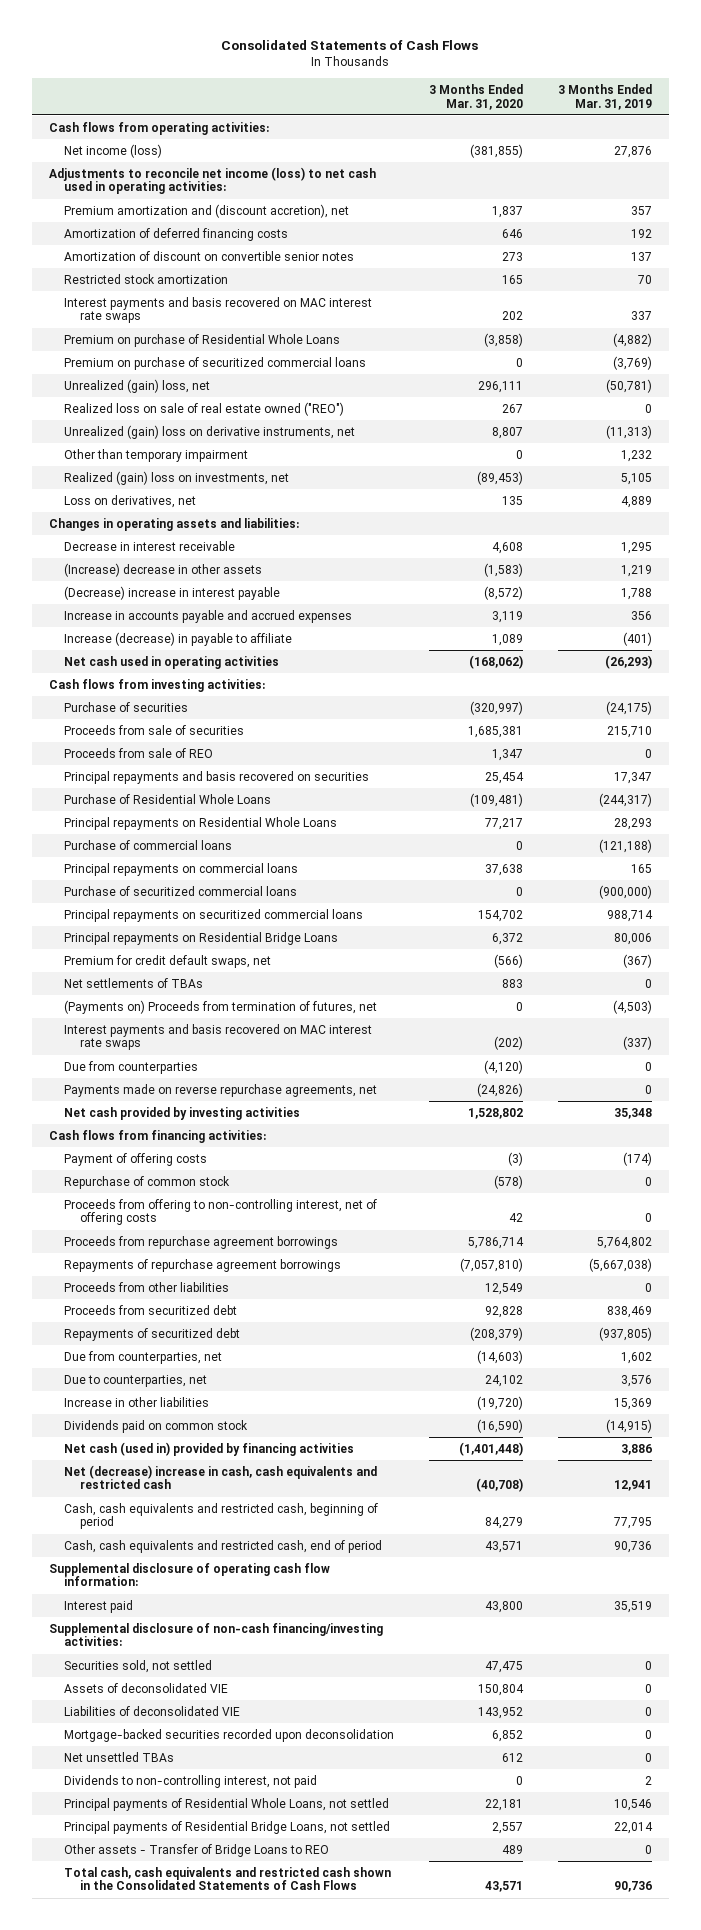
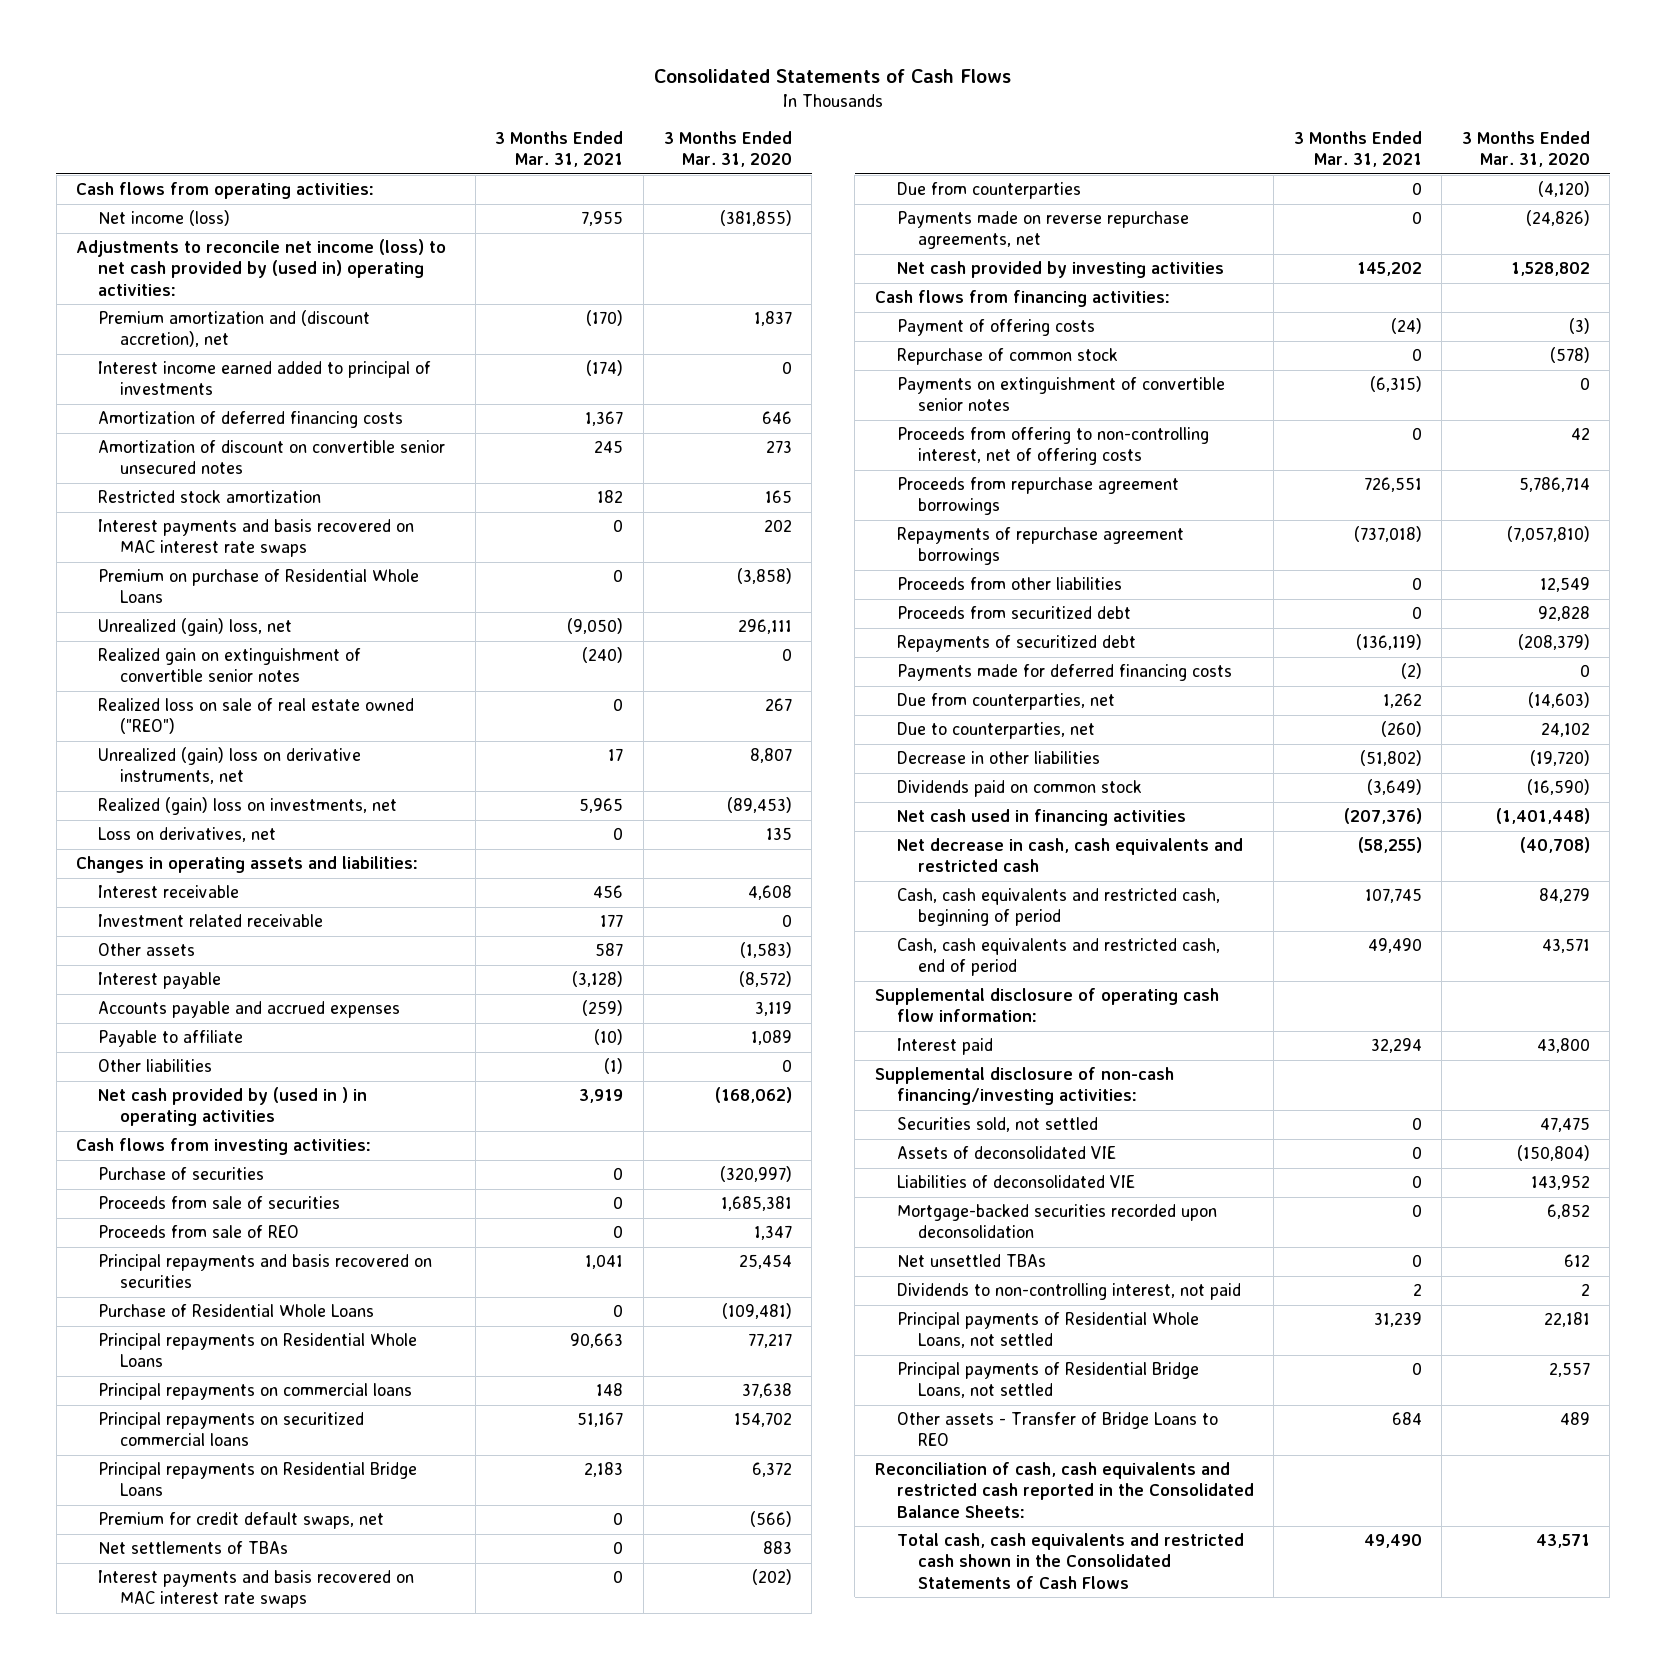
[557,83,652,110] 3 Months Ended Mar. 31, 2019 -> none
none -> [495,130,624,168] 3 Months Ended Mar. 31, 2021
[49,166,377,195] Adjustments to reconcile net income (loss) to net cash used in operating activities: -> [76,239,447,296] Adjustments to reconcile net income (loss) to net cash provided by (used in) operating activities:
none -> [98,361,432,396] Interest income earned added to principal of investments
[64,250,355,261] Amortization of discount on convertible senior notes -> [98,440,446,475] Amortization of discount on convertible senior unsecured notes
[64,356,367,370] Premium on purchase of securitized commercial loans -> none
none -> [98,648,362,683] Realized gain on extinguishment of convertible senior notes
[64,448,249,462] Other than temporary impairment -> none
[64,540,236,551] Decrease in interest receivable -> [98,885,240,899] Interest receivable
none -> [98,914,324,928] Investment related receivable
[64,562,263,577] (Increase) decrease in other assets -> [98,943,196,957] Other assets
[64,585,281,600] (Decrease) increase in interest payable -> [98,972,222,990] Interest payable
[64,609,353,623] Increase in accounts payable and accrued expenses -> [98,1001,401,1019] Accounts payable and accrued expenses
[64,631,293,646] Increase (decrease) in payable to affiliate -> [98,1030,244,1048] Payable to affiliate
none -> [98,1059,213,1073] Other liabilities
[64,655,280,669] Net cash used in operating activities -> [98,1087,368,1127] Net cash provided by (used in ) in operating activities
[64,839,233,850] Purchase of commercial loans -> none
[64,885,298,896] Purchase of securitized commercial loans -> none
[64,999,378,1014] (Payments on) Proceeds from termination of futures, net -> none
none -> [896,377,1225,412] Payments on extinguishment of convertible senior notes
none -> [896,664,1232,682] Payments made for deferred financing costs
[64,1396,210,1407] Increase in other liabilities -> [896,751,1100,765] Decrease in other liabilities
[64,1441,355,1456] Net cash (used in) provided by financing activities -> [896,809,1186,827] Net cash used in financing activities
[64,1464,378,1490] Net (decrease) increase in cash, cash equivalents and restricted cash -> [896,838,1243,873] Net decrease in cash, cash equivalents and restricted cash
[478,1683,525,1696] 150,804 -> [1516,1145,1590,1162] (150,804)
[516,1775,524,1785] 0 -> [1580,1283,1590,1297] 2
none -> [874,1462,1254,1518] Reconciliation of cash, cash equivalents and restricted cash reported in the Consolidated Balance Sheets:

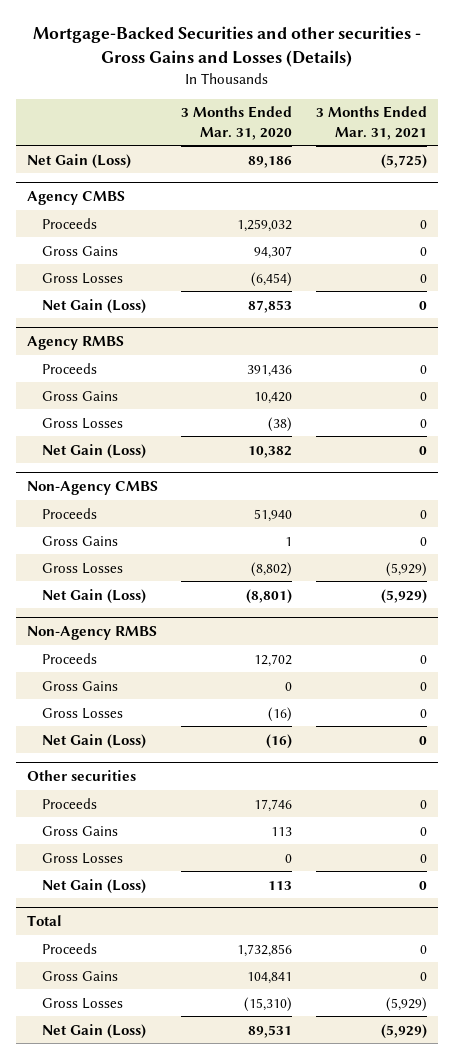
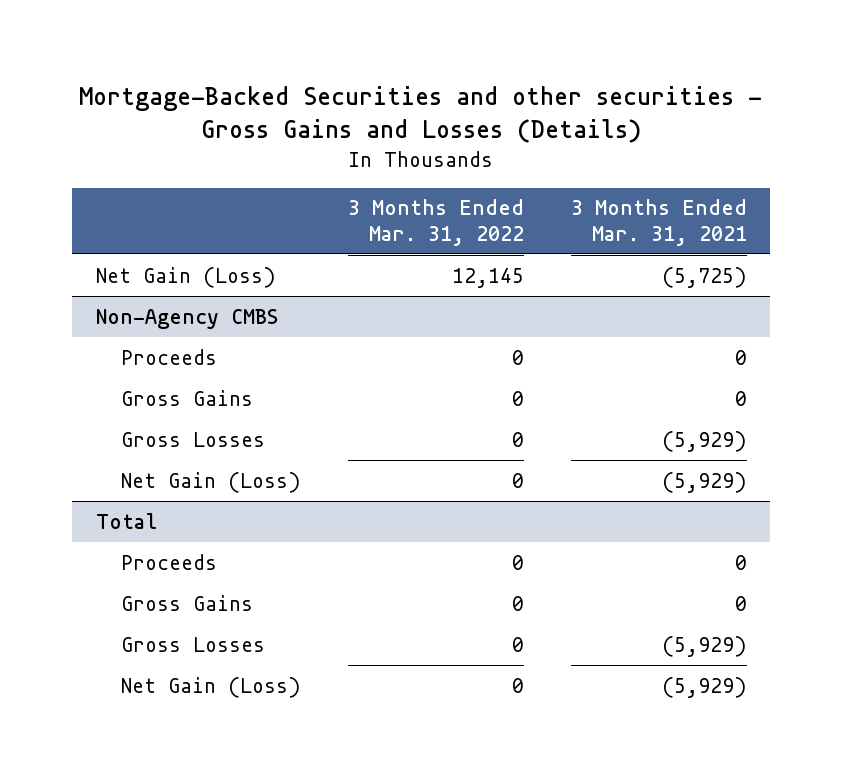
[181,106,293,140] 3 Months Ended Mar. 31, 2020 -> none
none -> [347,199,524,246] 3 Months Ended Mar. 31, 2022
[27,191,126,206] Agency CMBS -> none
[41,217,97,229] Proceeds -> none
[41,245,118,256] Gross Gains -> none
[41,272,123,284] Gross Losses -> none
[41,298,146,314] Net Gain (Loss) -> none
[27,336,125,351] Agency RMBS -> none
[41,362,97,374] Proceeds -> none
[41,390,118,401] Gross Gains -> none
[41,417,123,429] Gross Losses -> none
[41,443,146,459] Net Gain (Loss) -> none
[27,626,158,641] Non-Agency RMBS -> none
[41,652,97,664] Proceeds -> none
[41,680,118,691] Gross Gains -> none
[41,707,123,719] Gross Losses -> none
[41,733,146,749] Net Gain (Loss) -> none
[27,770,137,782] Other securities -> none
[41,797,97,809] Proceeds -> none
[41,825,118,836] Gross Gains -> none
[41,852,123,864] Gross Losses -> none
[41,878,146,894] Net Gain (Loss) -> none

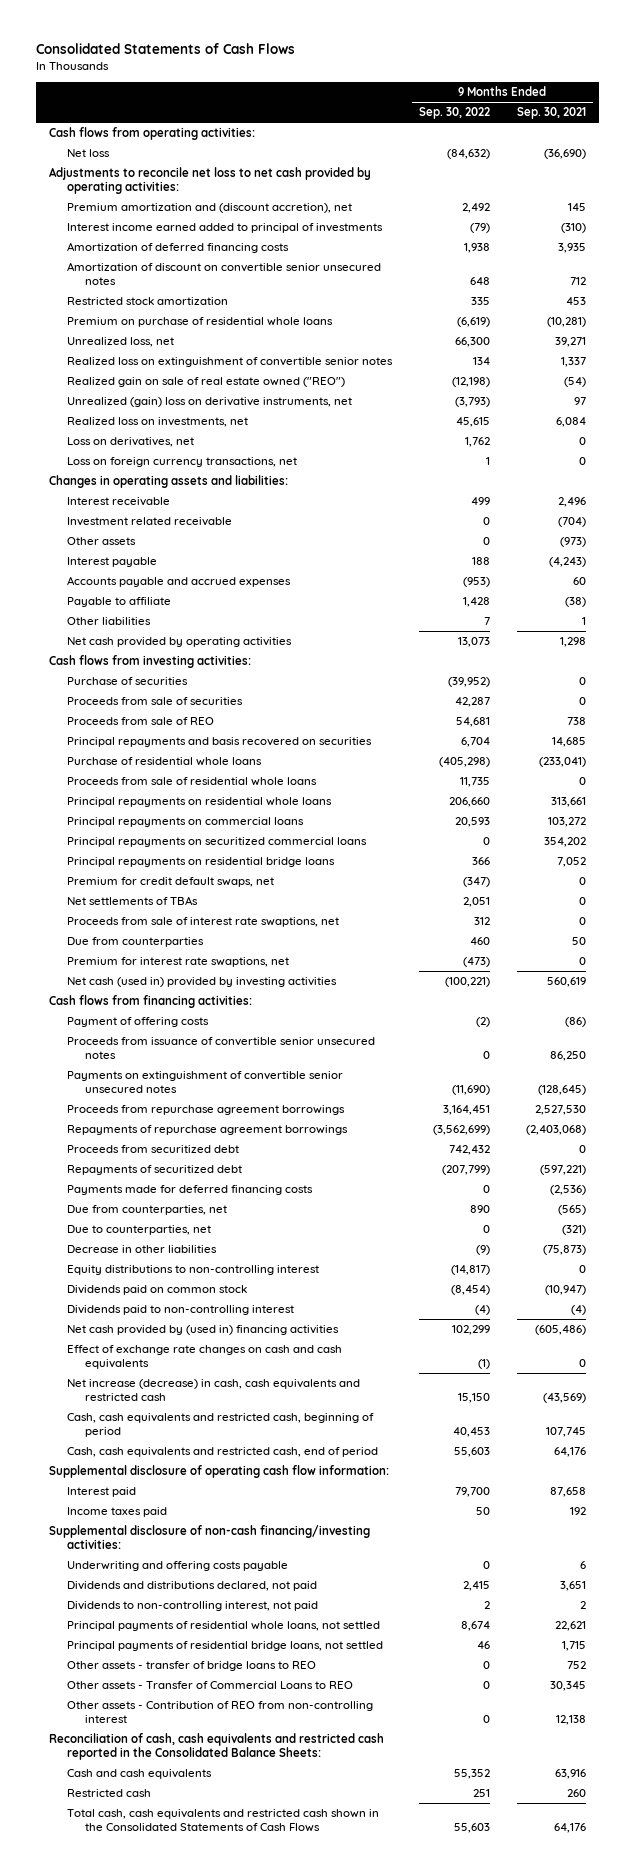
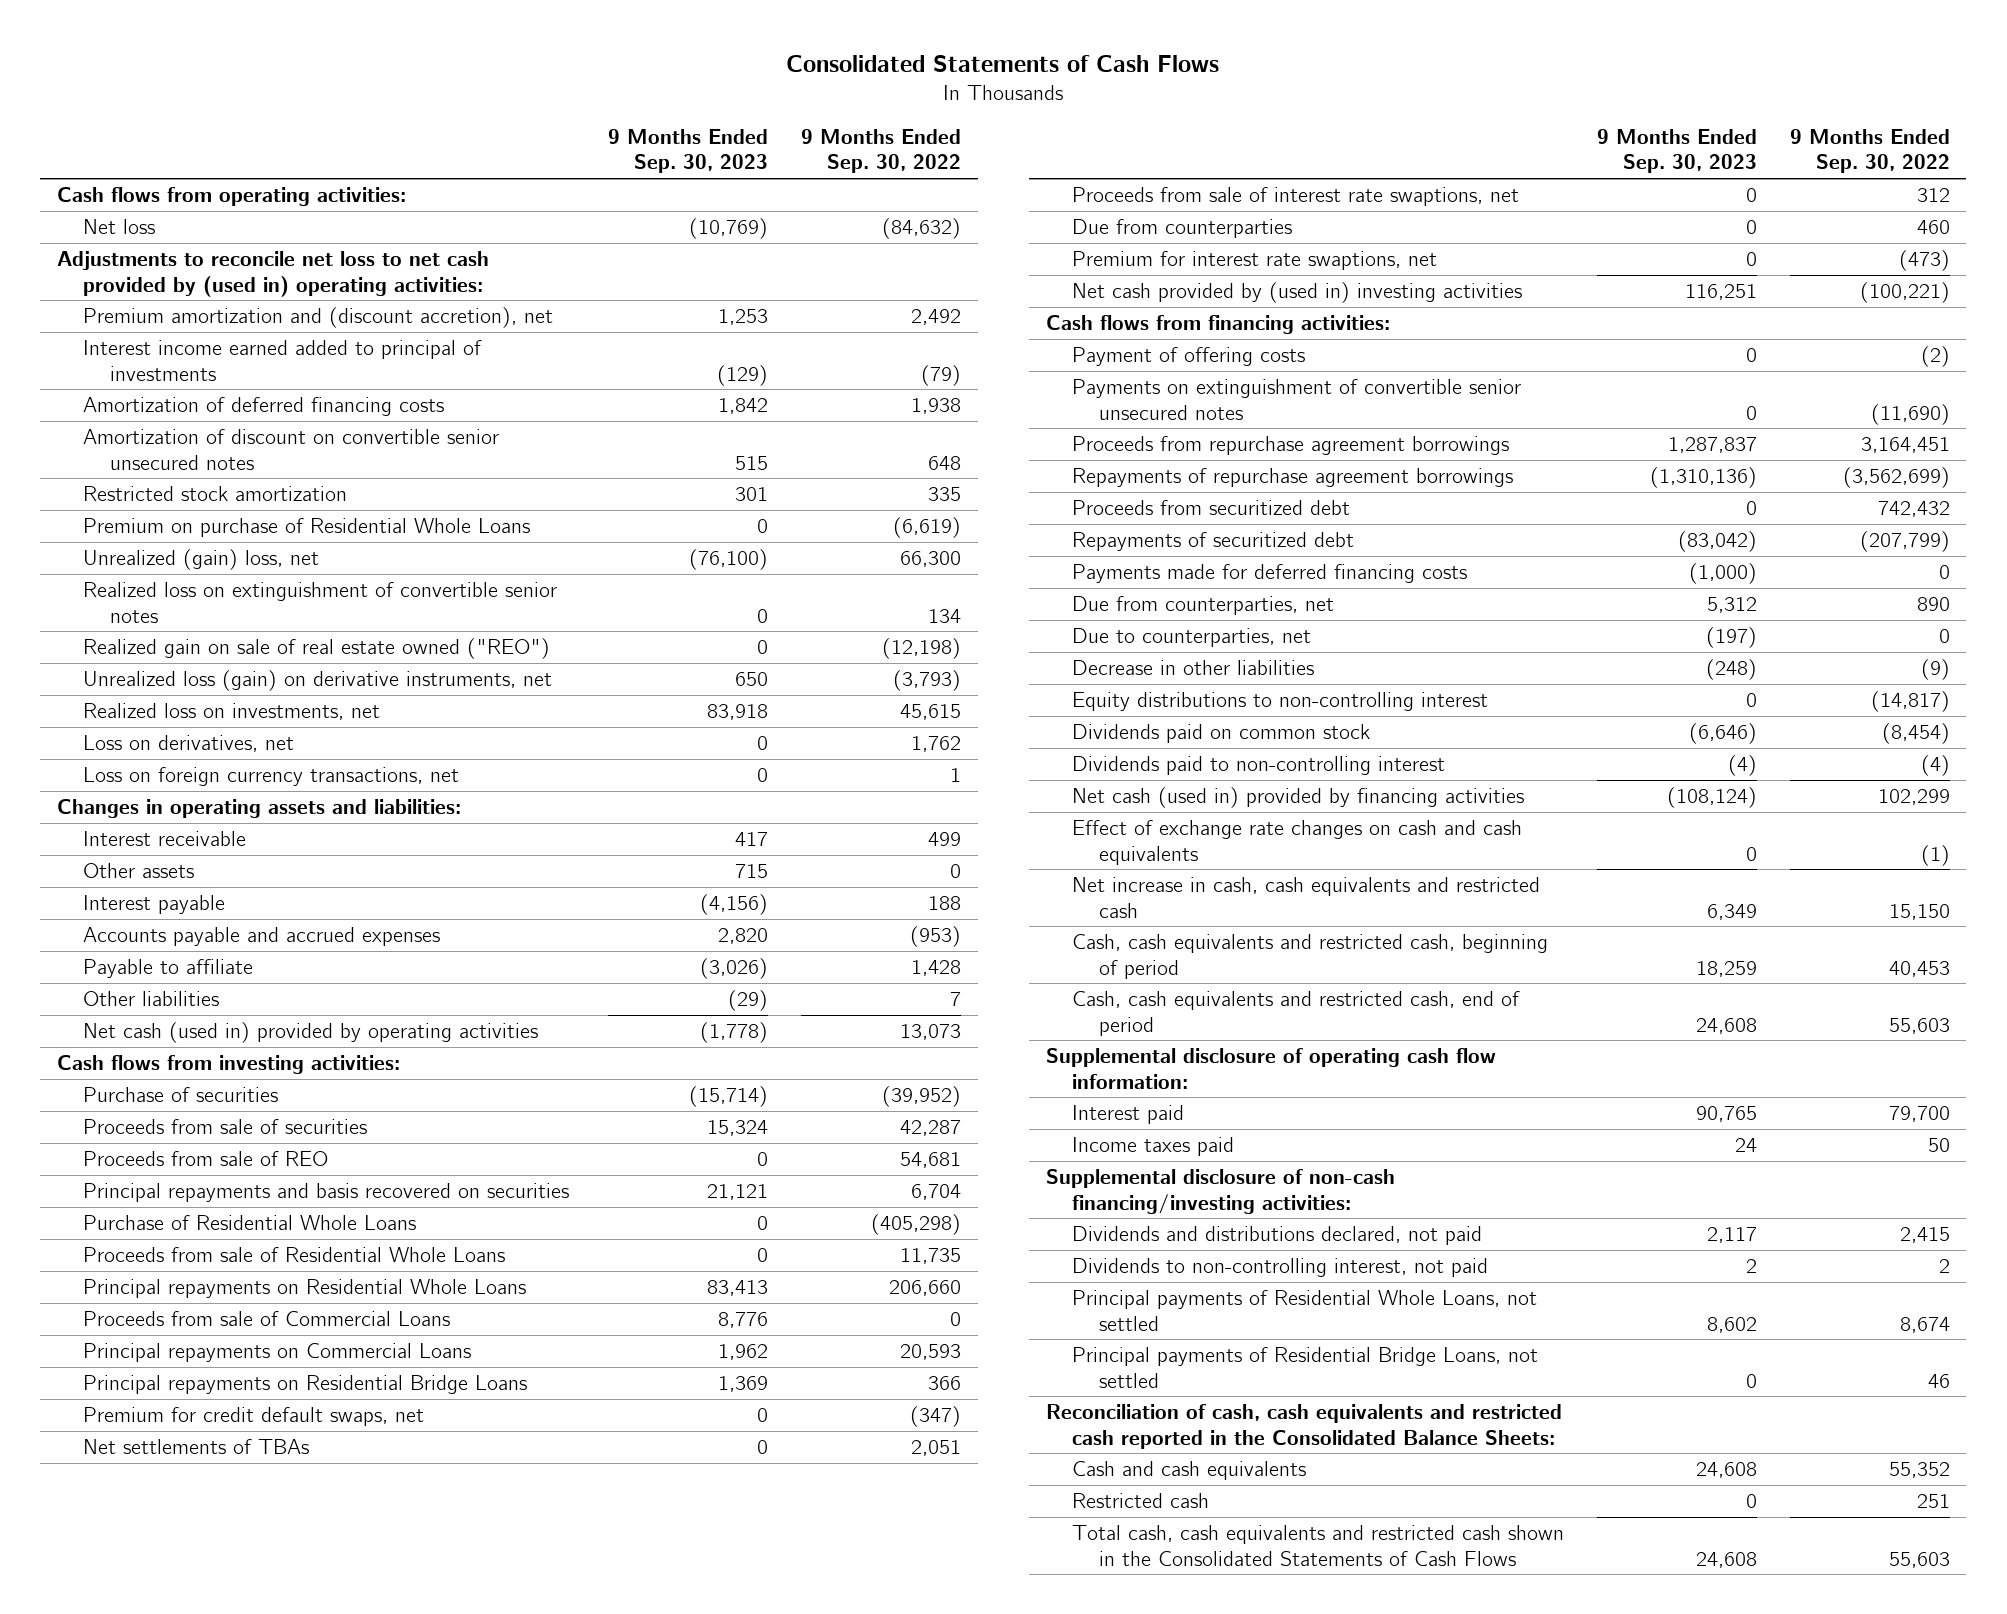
[516,107,586,120] Sep. 30, 2021 -> none
none -> [608,129,769,174] 9 Months Ended Sep. 30, 2023
[49,167,372,195] Adjustments to reconcile net loss to net cash provided by operating activities: -> [56,251,489,297] Adjustments to reconcile net loss to net cash provided by (used in) operating activities:
[66,317,333,328] Premium on purchase of residential whole loans -> [83,518,531,538] Premium on purchase of Residential Whole Loans
[66,337,174,348] Unrealized loss, net -> [83,549,320,571] Unrealized (gain) loss, net
[66,397,352,408] Unrealized (gain) loss on derivative instruments, net -> [83,670,553,692] Unrealized loss (gain) on derivative instruments, net
[66,517,232,527] Investment related receivable -> none
[66,637,292,648] Net cash provided by operating activities -> [83,1022,539,1044] Net cash (used in) provided by operating activities
[66,837,367,848] Principal repayments on securitized commercial loans -> none
[66,757,262,767] Purchase of residential whole loans -> [83,1215,417,1231] Purchase of Residential Whole Loans
[66,777,317,787] Proceeds from sale of residential whole loans -> [83,1247,506,1263] Proceeds from sale of Residential Whole Loans
[66,797,332,808] Principal repayments on residential whole loans -> [83,1279,527,1299] Principal repayments on Residential Whole Loans
none -> [83,1311,451,1327] Proceeds from sale of Commercial Loans
[66,817,304,828] Principal repayments on commercial loans -> [83,1343,472,1363] Principal repayments on Commercial Loans
[66,857,335,868] Principal repayments on residential bridge loans -> [83,1375,528,1395] Principal repayments on Residential Bridge Loans
[66,977,337,988] Net cash (used in) provided by investing activities -> [1072,282,1523,304] Net cash provided by (used in) investing activities
[66,1037,375,1060] Proceeds from issuance of convertible senior unsecured notes -> none
[66,1325,339,1336] Net cash provided by (used in) financing activities -> [1072,787,1525,809] Net cash (used in) provided by financing activities
[66,1379,360,1402] Net increase (decrease) in cash, cash equivalents and restricted cash -> [1072,877,1541,918] Net increase in cash, cash equivalents and restricted cash
[66,1561,288,1572] Underwriting and offering costs payable -> none
[66,1661,316,1672] Other assets - transfer of bridge loans to REO -> none
[66,1681,353,1690] Other assets - Transfer of Commercial Loans to REO -> none
[66,1701,373,1724] Other assets - Contribution of REO from non-controlling interest -> none
[66,1621,380,1632] Principal payments of residential whole loans, not settled -> [1072,1290,1538,1331] Principal payments of Residential Whole Loans, not settled
[66,1641,383,1652] Principal payments of residential bridge loans, not settled -> [1072,1347,1539,1388] Principal payments of Residential Bridge Loans, not settled

